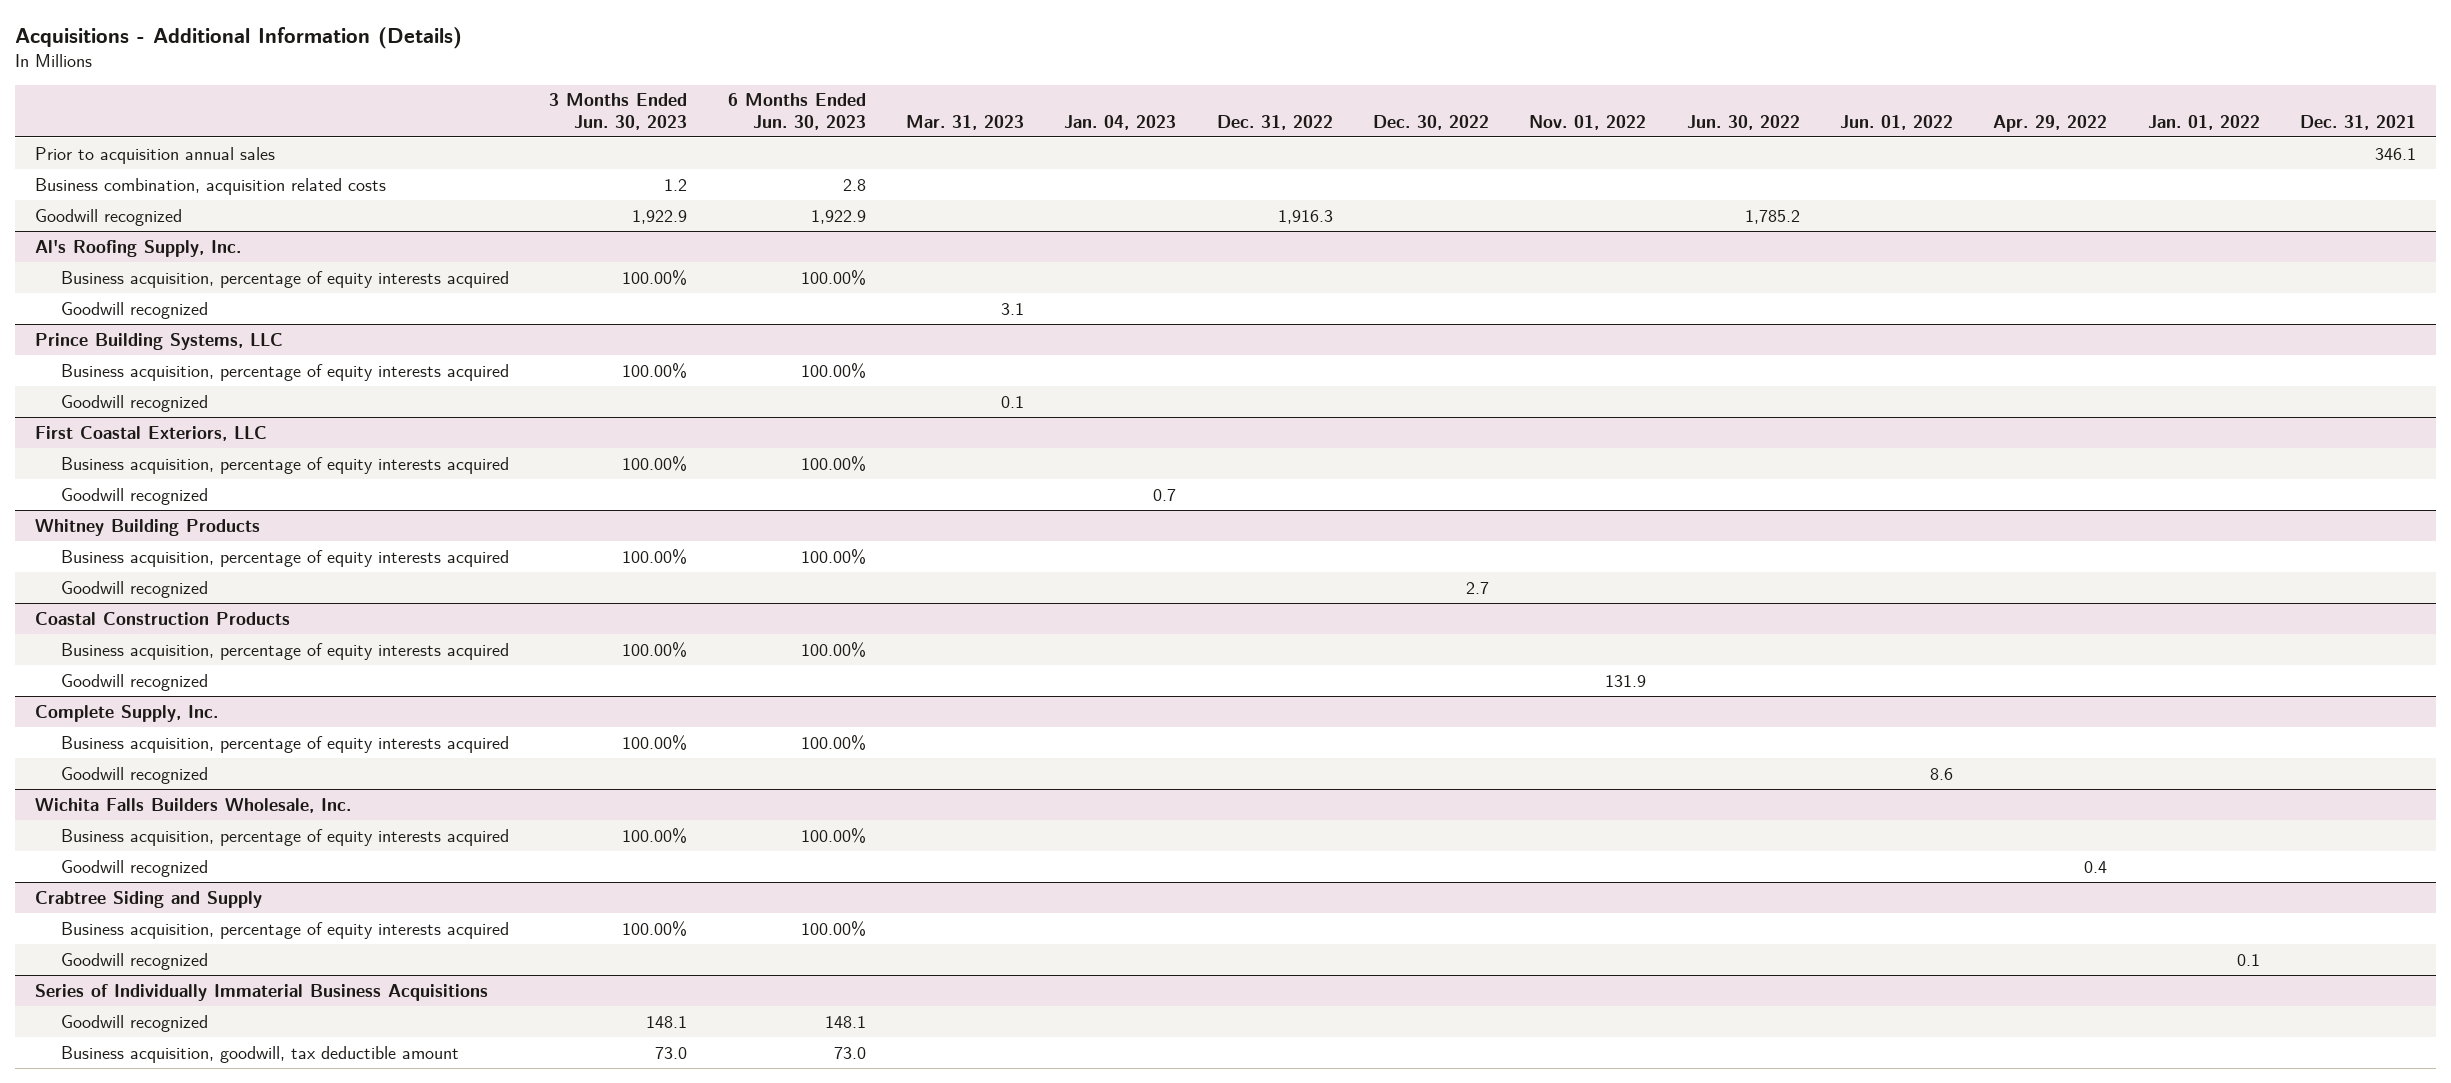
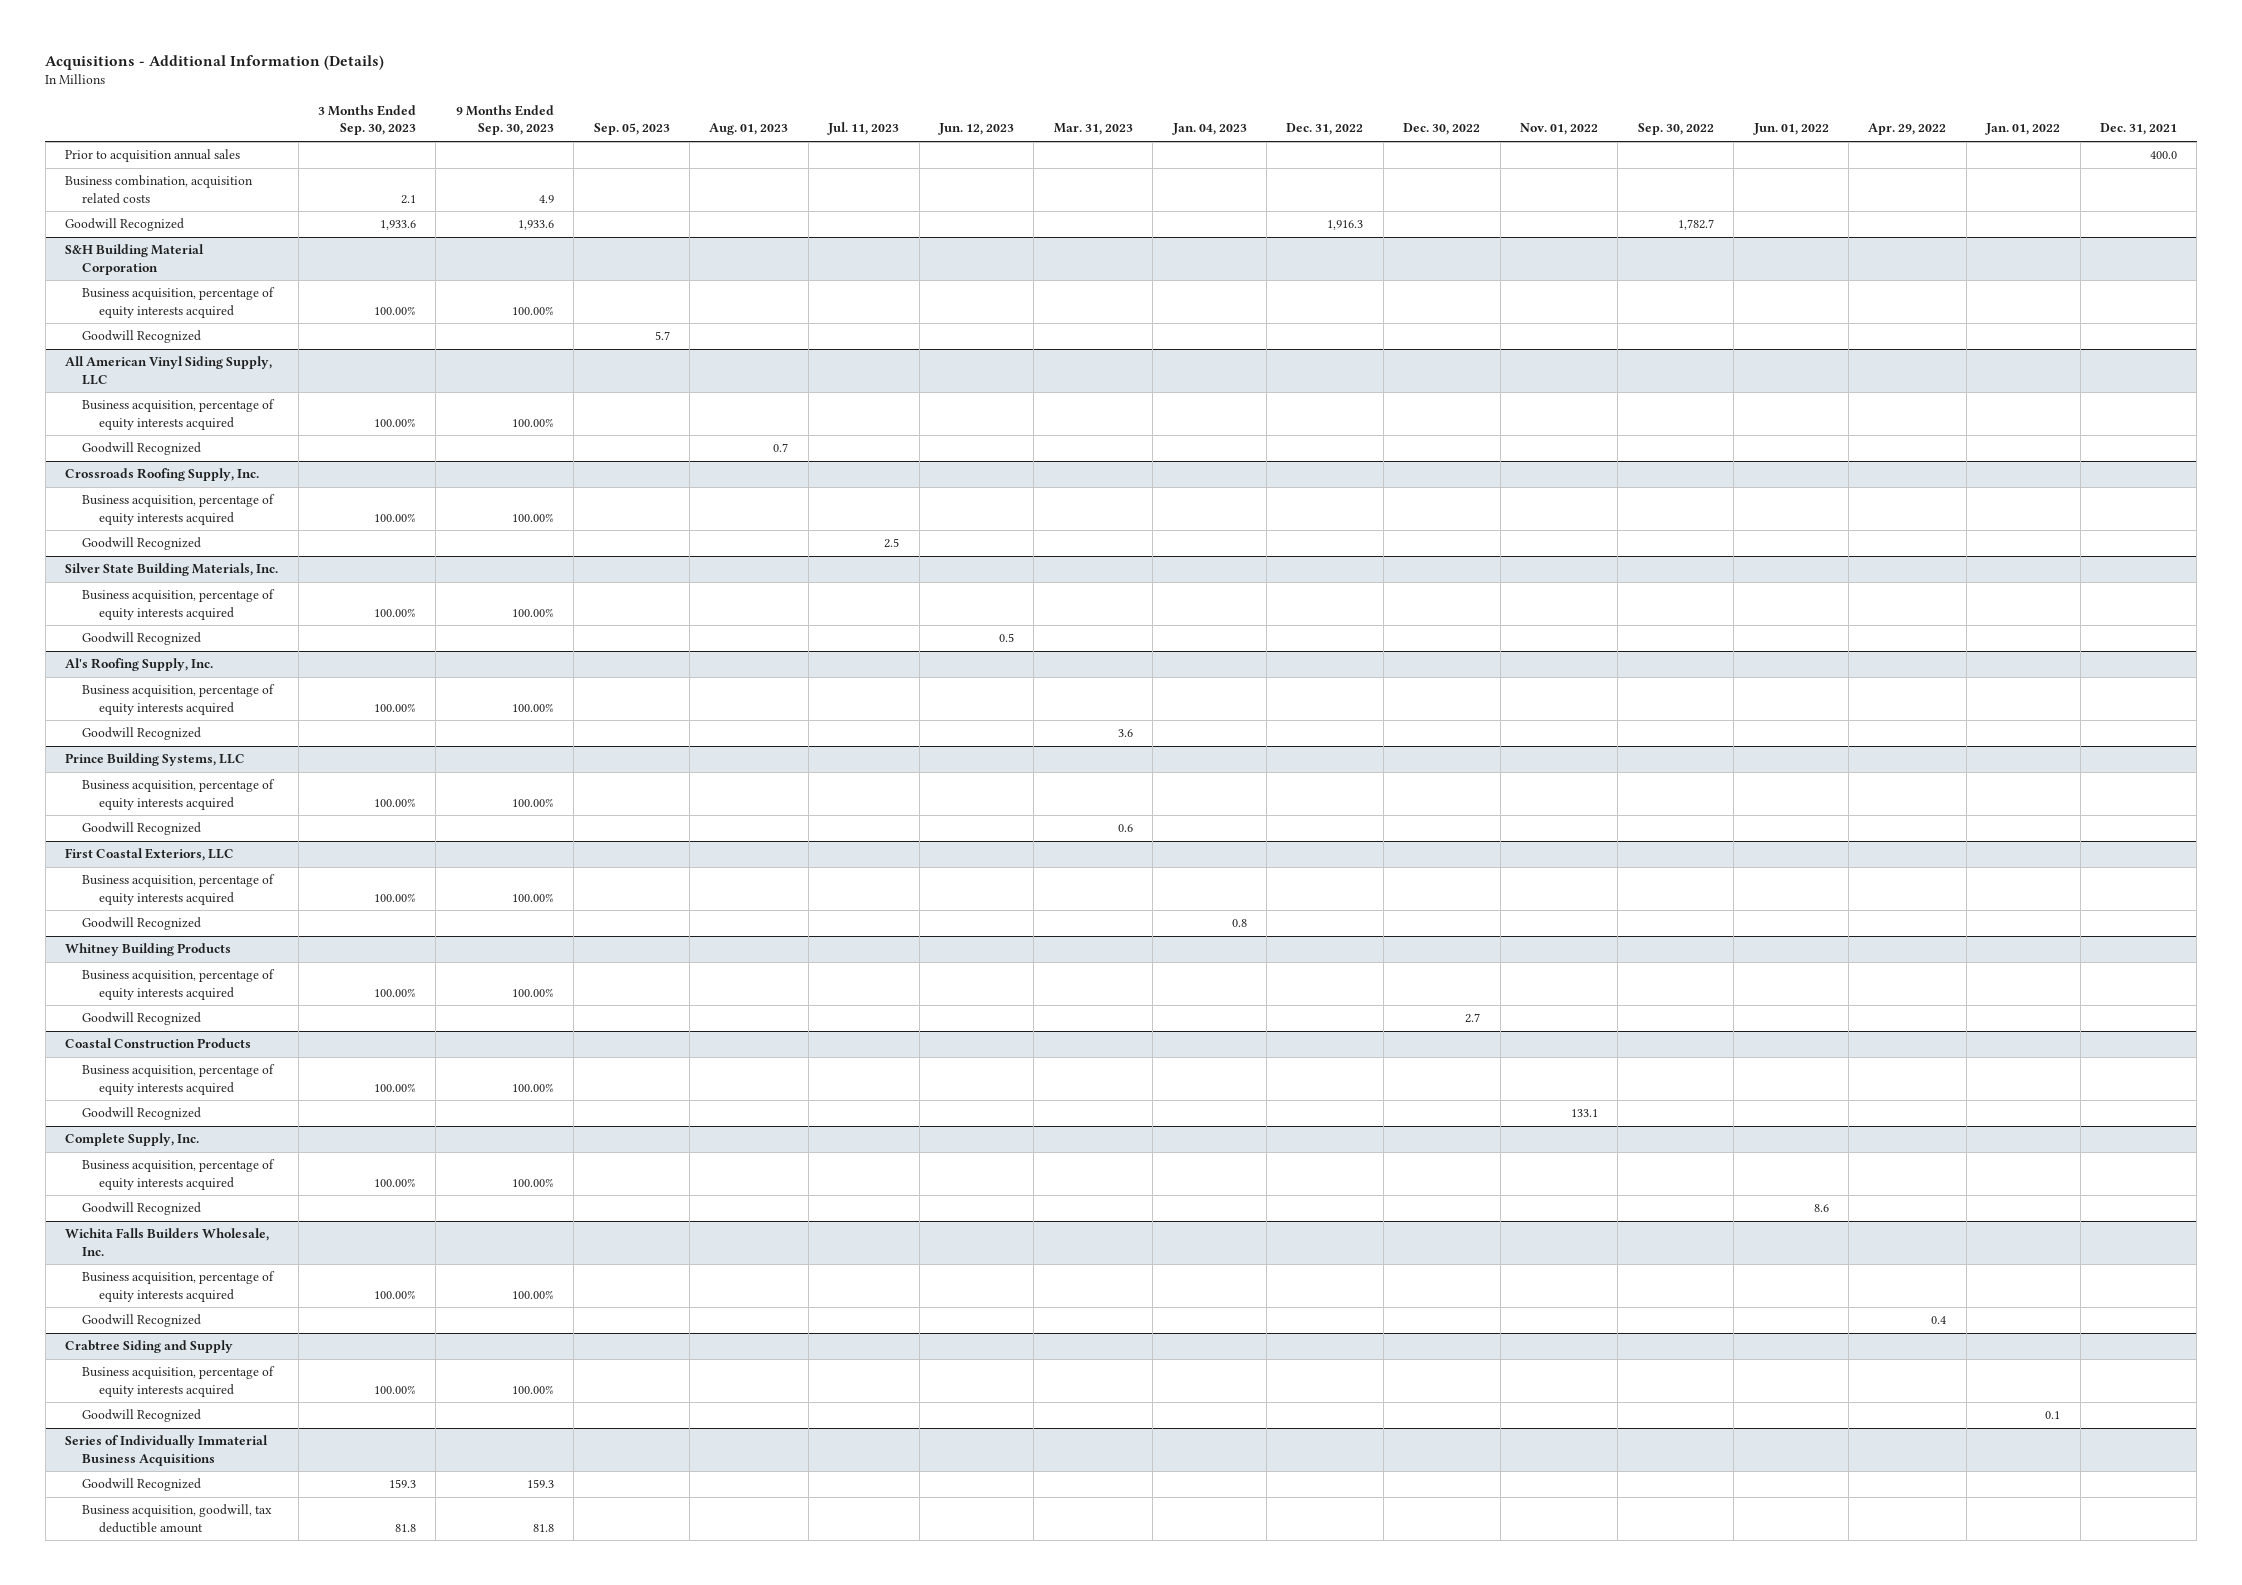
[549,93,688,130] 3 Months Ended Jun. 30, 2023 -> none
[727,93,866,130] 6 Months Ended Jun. 30, 2023 -> none
[1686,114,1800,130] Jun. 30, 2022 -> none
none -> [318,105,417,136] 3 Months Ended Sep. 30, 2023
none -> [455,105,554,136] 9 Months Ended Sep. 30, 2023
none -> [593,123,670,136] Sep. 05, 2023
none -> [709,123,789,136] Aug. 01, 2023
none -> [827,122,900,136] Jul. 11, 2023
none -> [938,123,1015,136] Jun. 12, 2023
none -> [1637,123,1714,136] Sep. 30, 2022
[2375,147,2417,160] 346.1 -> [2150,151,2178,160] 400.0
[35,208,183,226] Goodwill recognized -> [65,218,185,232] Goodwill Recognized
none -> [65,244,205,275] S&H Building Material Corporation
none -> [82,287,276,318] Business acquisition, percentage of equity interests acquired
none -> [82,330,202,344] Goodwill Recognized
none -> [65,356,273,385] All American Vinyl Siding Supply, LLC
none -> [82,399,276,430] Business acquisition, percentage of equity interests acquired
none -> [82,442,202,456] Goodwill Recognized
none -> [65,468,260,482] Crossroads Roofing Supply, Inc.
none -> [82,494,276,525] Business acquisition, percentage of equity interests acquired
none -> [82,537,202,551] Goodwill Recognized
none -> [65,563,279,577] Silver State Building Materials, Inc.
none -> [82,589,276,620] Business acquisition, percentage of equity interests acquired
none -> [82,632,202,646] Goodwill Recognized
[60,301,208,319] Goodwill recognized -> [82,727,202,741] Goodwill Recognized
[1000,302,1024,315] 3.1 -> [1117,729,1133,738] 3.6
[60,394,208,412] Goodwill recognized -> [82,822,202,836] Goodwill Recognized
[1000,395,1024,408] 0.1 -> [1117,824,1133,833] 0.6
[60,487,208,505] Goodwill recognized -> [82,917,202,931] Goodwill Recognized
[1153,488,1177,501] 0.7 -> [1231,919,1247,928] 0.8
[60,580,208,598] Goodwill recognized -> [82,1012,202,1026] Goodwill Recognized
[60,673,208,691] Goodwill recognized -> [82,1107,202,1121] Goodwill Recognized
[1605,674,1647,687] 131.9 -> [1571,1109,1599,1118] 133.1
[60,766,208,784] Goodwill recognized -> [82,1202,202,1216] Goodwill Recognized
[60,859,208,877] Goodwill recognized -> [82,1314,202,1328] Goodwill Recognized
[60,952,208,970] Goodwill recognized -> [82,1409,202,1423] Goodwill Recognized
[60,1014,208,1032] Goodwill recognized -> [82,1478,202,1492] Goodwill Recognized

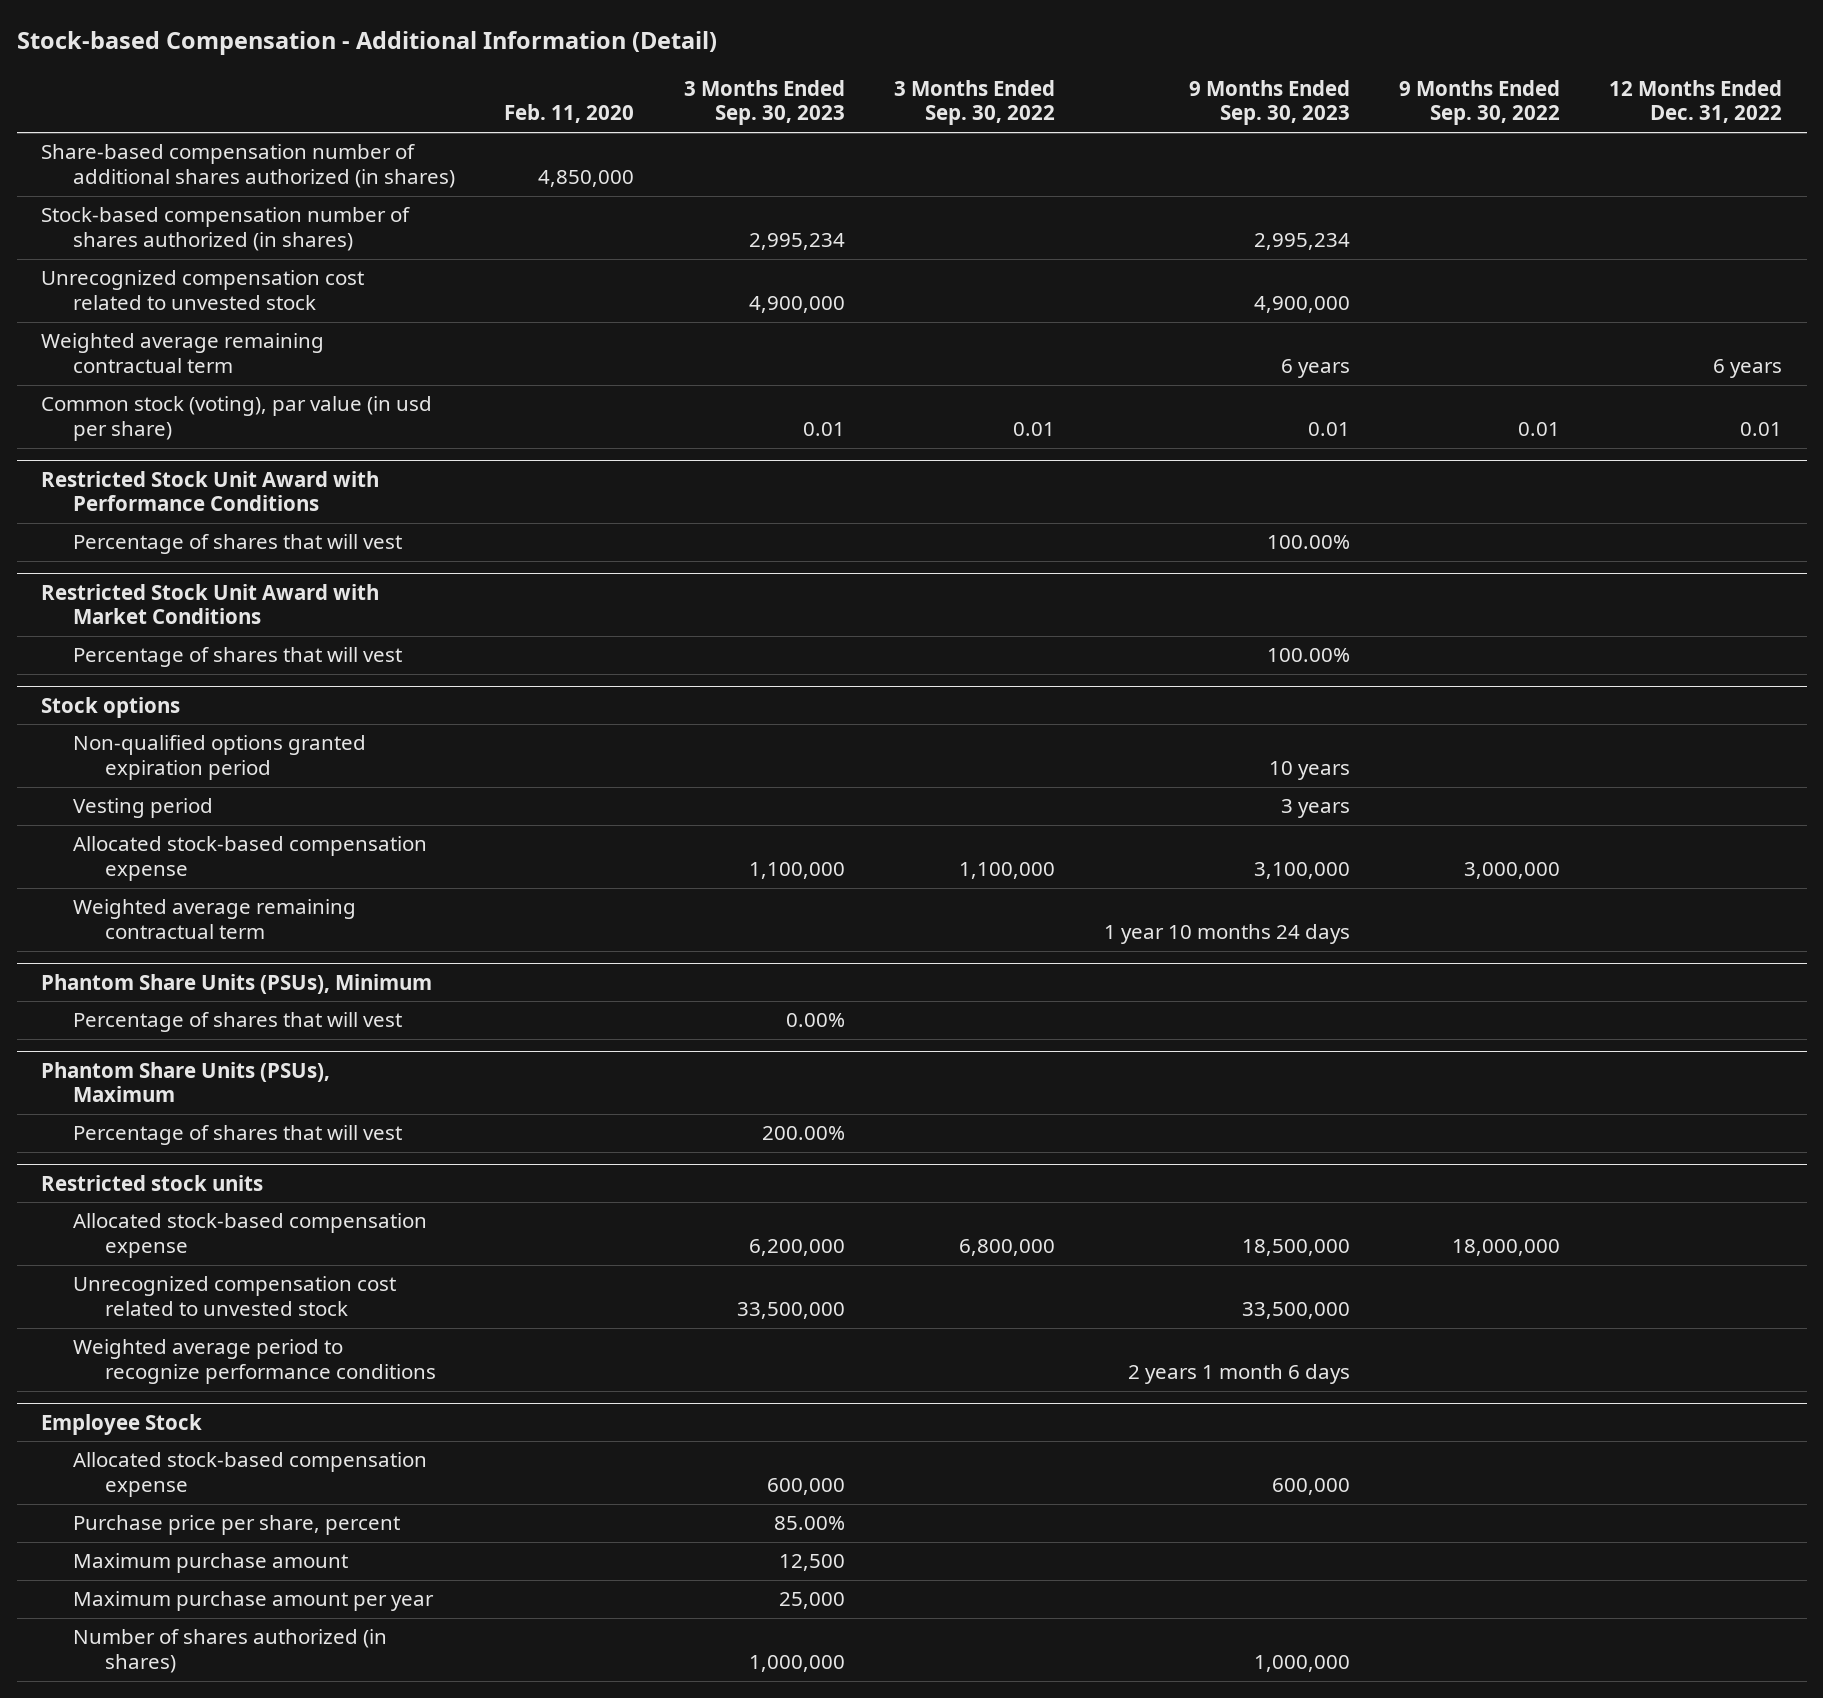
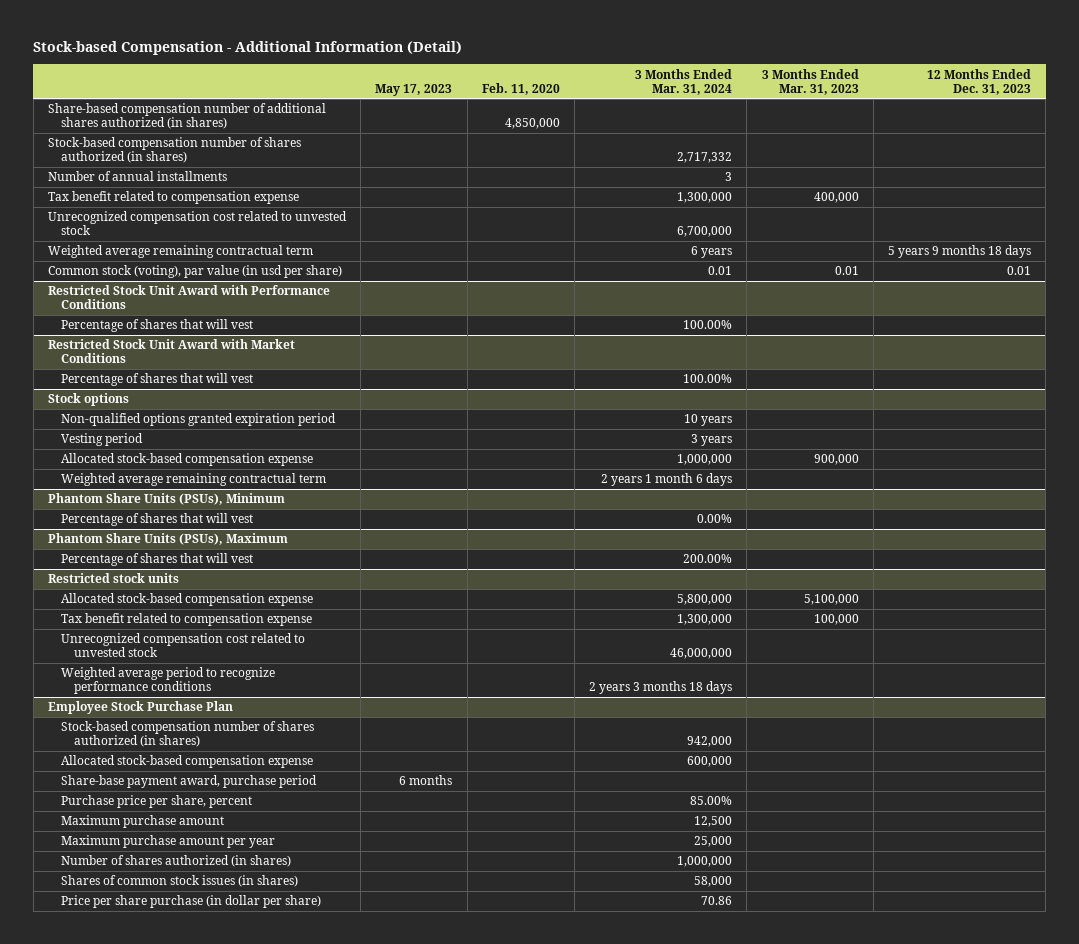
[683,79,845,126] 3 Months Ended Sep. 30, 2023 -> none
[893,79,1055,126] 3 Months Ended Sep. 30, 2022 -> none
[1188,79,1350,126] 9 Months Ended Sep. 30, 2023 -> none
[1398,79,1560,126] 9 Months Ended Sep. 30, 2022 -> none
[1609,79,1783,124] 12 Months Ended Dec. 31, 2022 -> none
none -> [375,83,453,96] May 17, 2023
none -> [635,68,733,95] 3 Months Ended Mar. 31, 2024
none -> [761,68,859,95] 3 Months Ended Mar. 31, 2023
none -> [926,68,1031,95] 12 Months Ended Dec. 31, 2023
none -> [48,171,228,182] Number of annual installments
none -> [48,191,300,205] Tax benefit related to compensation expense
none -> [61,613,313,627] Tax benefit related to compensation expense
[41,1413,203,1435] Employee Stock -> [48,701,234,715] Employee Stock Purchase Plan
none -> [61,721,315,748] Stock-based compensation number of shares authorized (in shares)
none -> [61,775,318,789] Share-base payment award, purchase period
none -> [61,875,299,888] Shares of common stock issues (in shares)
none -> [61,895,322,909] Price per share purchase (in dollar per share)

